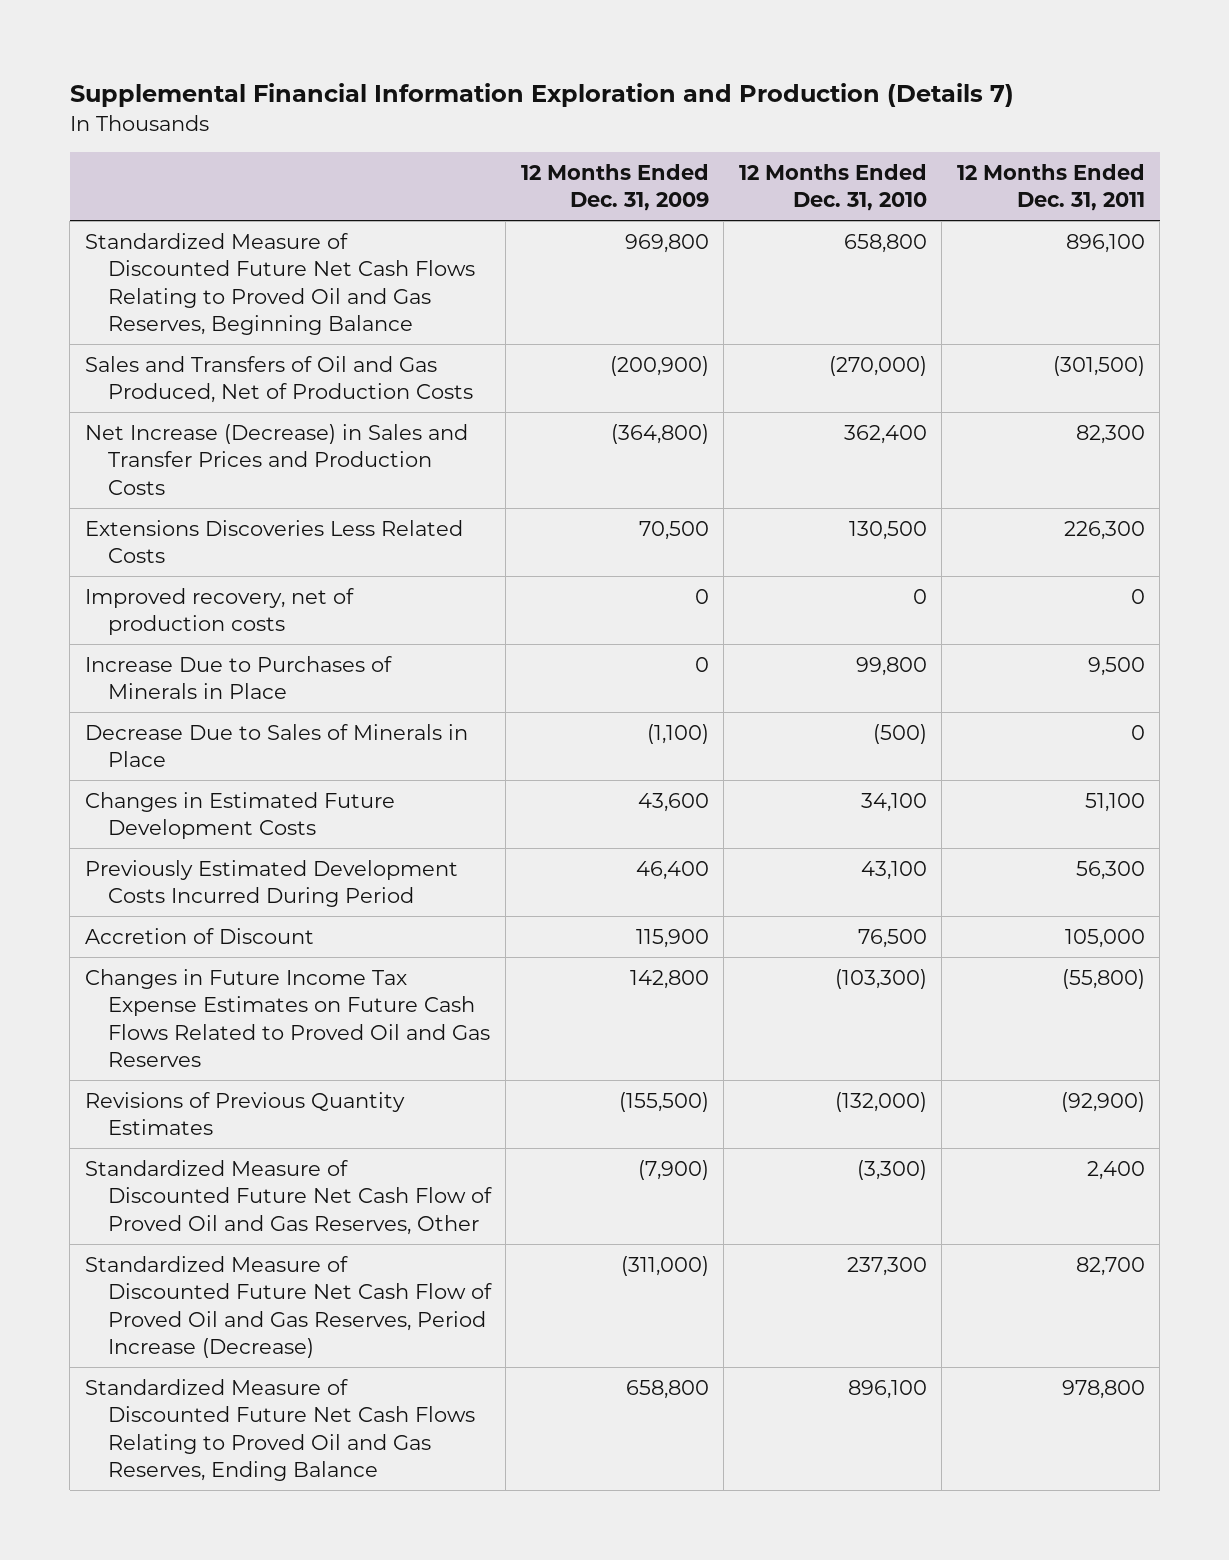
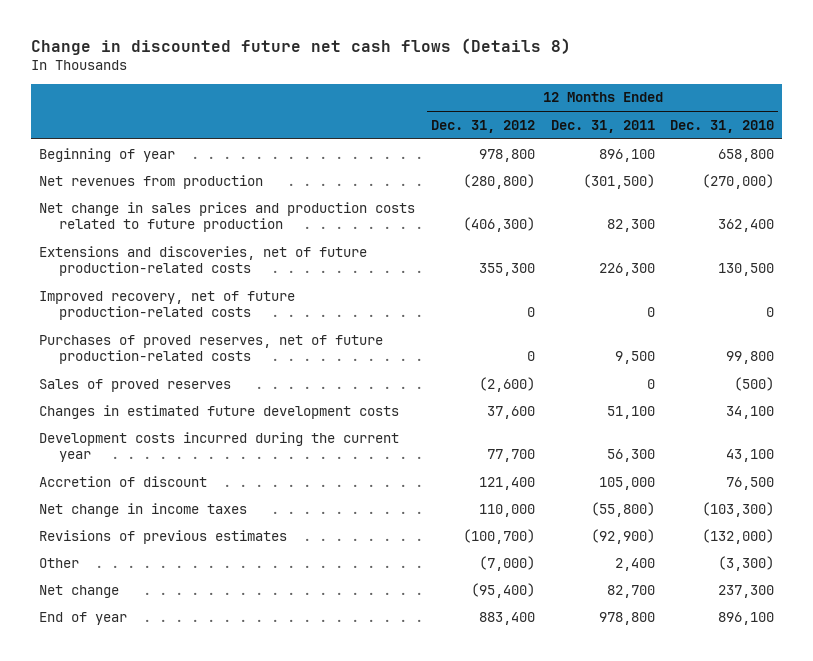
[69,83,1014,108] Supplemental Financial Information Exploration and Production (Details 7) -> [31,38,572,56] Change in discounted future net cash flows (Details 8)
[520,163,709,212] 12 Months Ended Dec. 31, 2009 -> none
none -> [430,119,535,133] Dec. 31, 2012
[84,232,475,336] Standardized Measure of Discounted Future Net Cash Flows Relating to Proved Oil and Gas Reserves, Beginning Balance -> [39,147,176,162] Beginning of year
[84,355,473,404] Sales and Transfers of Oil and Gas Produced, Net of Production Costs -> [39,174,264,189] Net revenues from production
[84,423,468,495] Net Increase (Decrease) in Sales and Transfer Prices and Production Costs -> [39,201,416,233] Net change in sales prices and production costs related to future production
[84,519,463,564] Extensions Discoveries Less Related Costs -> [39,245,368,277] Extensions and discoveries, net of future production-related costs
[84,587,354,636] Improved recovery, net of production costs -> [39,290,296,321] Improved recovery, net of future production-related costs
[84,655,392,700] Increase Due to Purchases of Minerals in Place -> [39,334,384,365] Purchases of proved reserves, net of future production-related costs
[84,723,468,768] Decrease Due to Sales of Minerals in Place -> [39,378,232,392] Sales of proved reserves
[84,791,395,840] Changes in Estimated Future Development Costs -> [39,404,400,419] Changes in estimated future development costs
[84,859,458,908] Previously Estimated Development Costs Incurred During Period -> [39,431,400,463] Development costs incurred during the current year
[84,927,314,944] Accretion of Discount -> [39,475,208,487] Accretion of discount
[84,968,490,1068] Changes in Future Income Tax Expense Estimates on Future Cash Flows Related to Proved Oil and Gas Reserves -> [39,502,248,517] Net change in income taxes
[84,1091,405,1136] Revisions of Previous Quantity Estimates -> [39,529,288,544] Revisions of previous estimates
[84,1159,492,1235] Standardized Measure of Discounted Future Net Cash Flow of Proved Oil and Gas Reserves, Other -> [39,557,80,568] Other
[84,1255,492,1359] Standardized Measure of Discounted Future Net Cash Flow of Proved Oil and Gas Reserves, Period Increase (Decrease) -> [39,584,120,598] Net change
[84,1378,475,1482] Standardized Measure of Discounted Future Net Cash Flows Relating to Proved Oil and Gas Reserves, Ending Balance -> [39,611,128,625] End of year

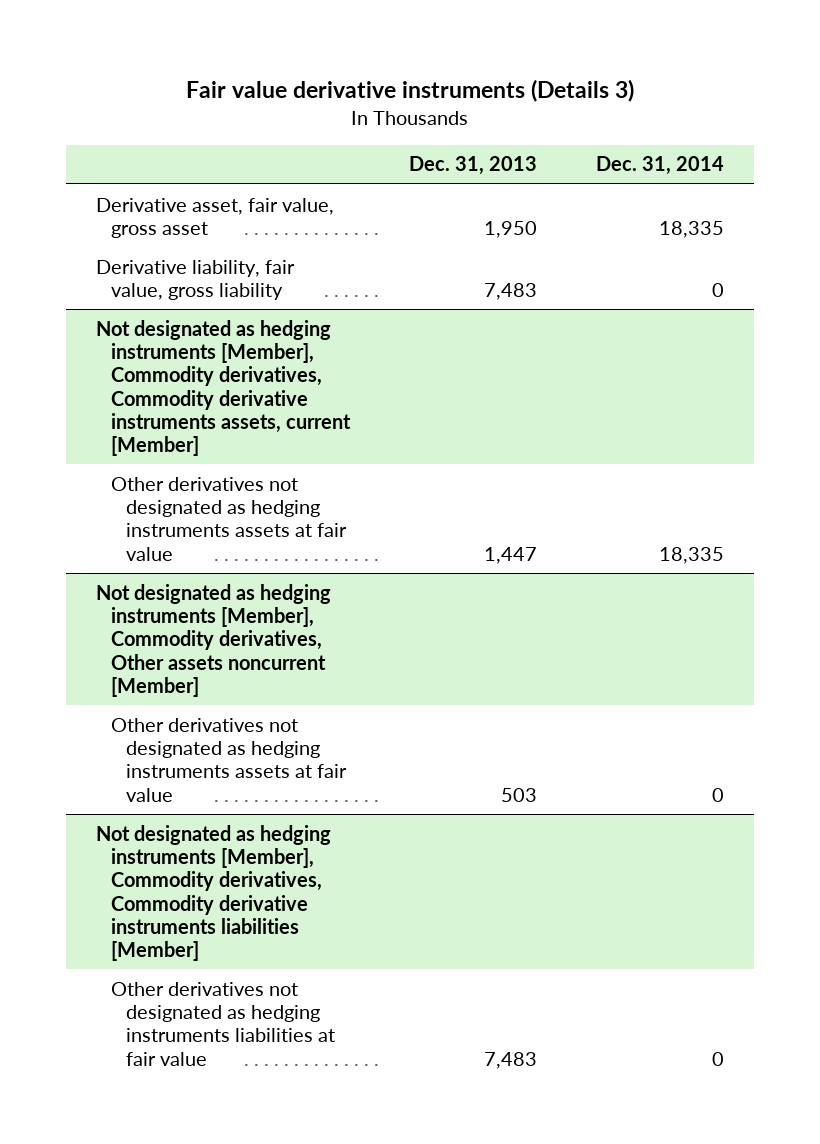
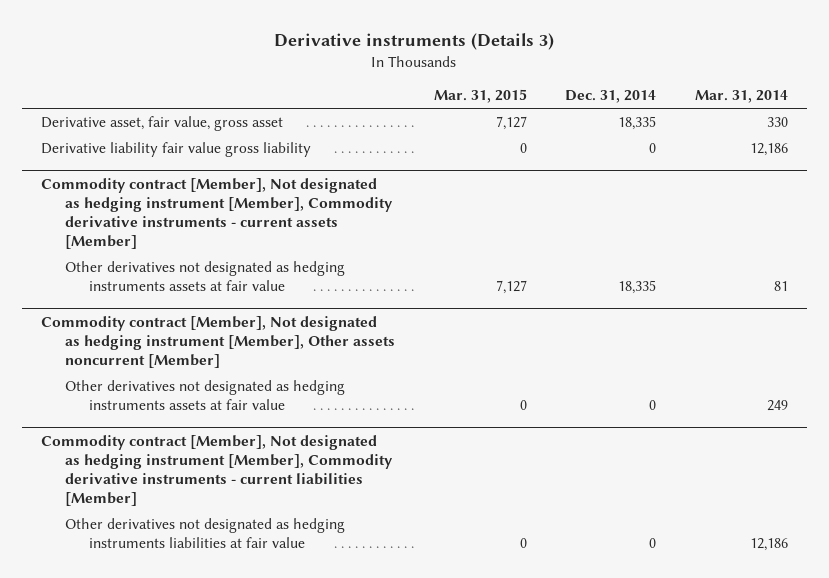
[185,78,634,102] Fair value derivative instruments (Details 3) -> [274,32,555,50] Derivative instruments (Details 3)
[408,156,537,176] Dec. 31, 2013 -> none
none -> [433,89,527,104] Mar. 31, 2015
none -> [694,90,788,104] Mar. 31, 2014
[95,259,295,300] Derivative liability, fair value, gross liability -> [40,142,311,158] Derivative liability fair value gross liability
[95,319,351,457] Not designated as hedging instruments [Member], Commodity derivatives, Commodity derivative instruments assets, current [Member] -> [40,177,394,250] Commodity contract [Member], Not designated as hedging instrument [Member], Commodity derivative instruments - current assets [Member]
[95,583,331,697] Not designated as hedging instruments [Member], Commodity derivatives, Other assets noncurrent [Member] -> [40,315,396,368] Commodity contract [Member], Not designated as hedging instrument [Member], Other assets noncurrent [Member]
[95,824,331,962] Not designated as hedging instruments [Member], Commodity derivatives, Commodity derivative instruments liabilities [Member] -> [40,434,394,507] Commodity contract [Member], Not designated as hedging instrument [Member], Commodity derivative instruments - current liabilities [Member]

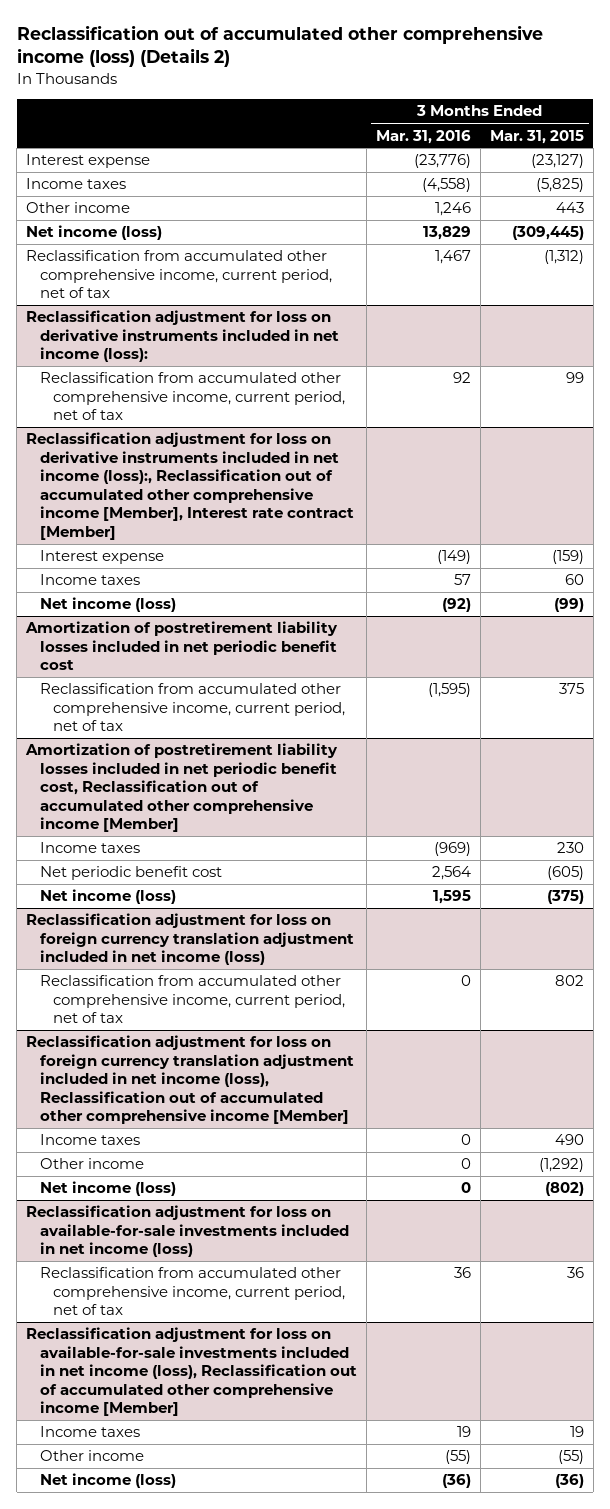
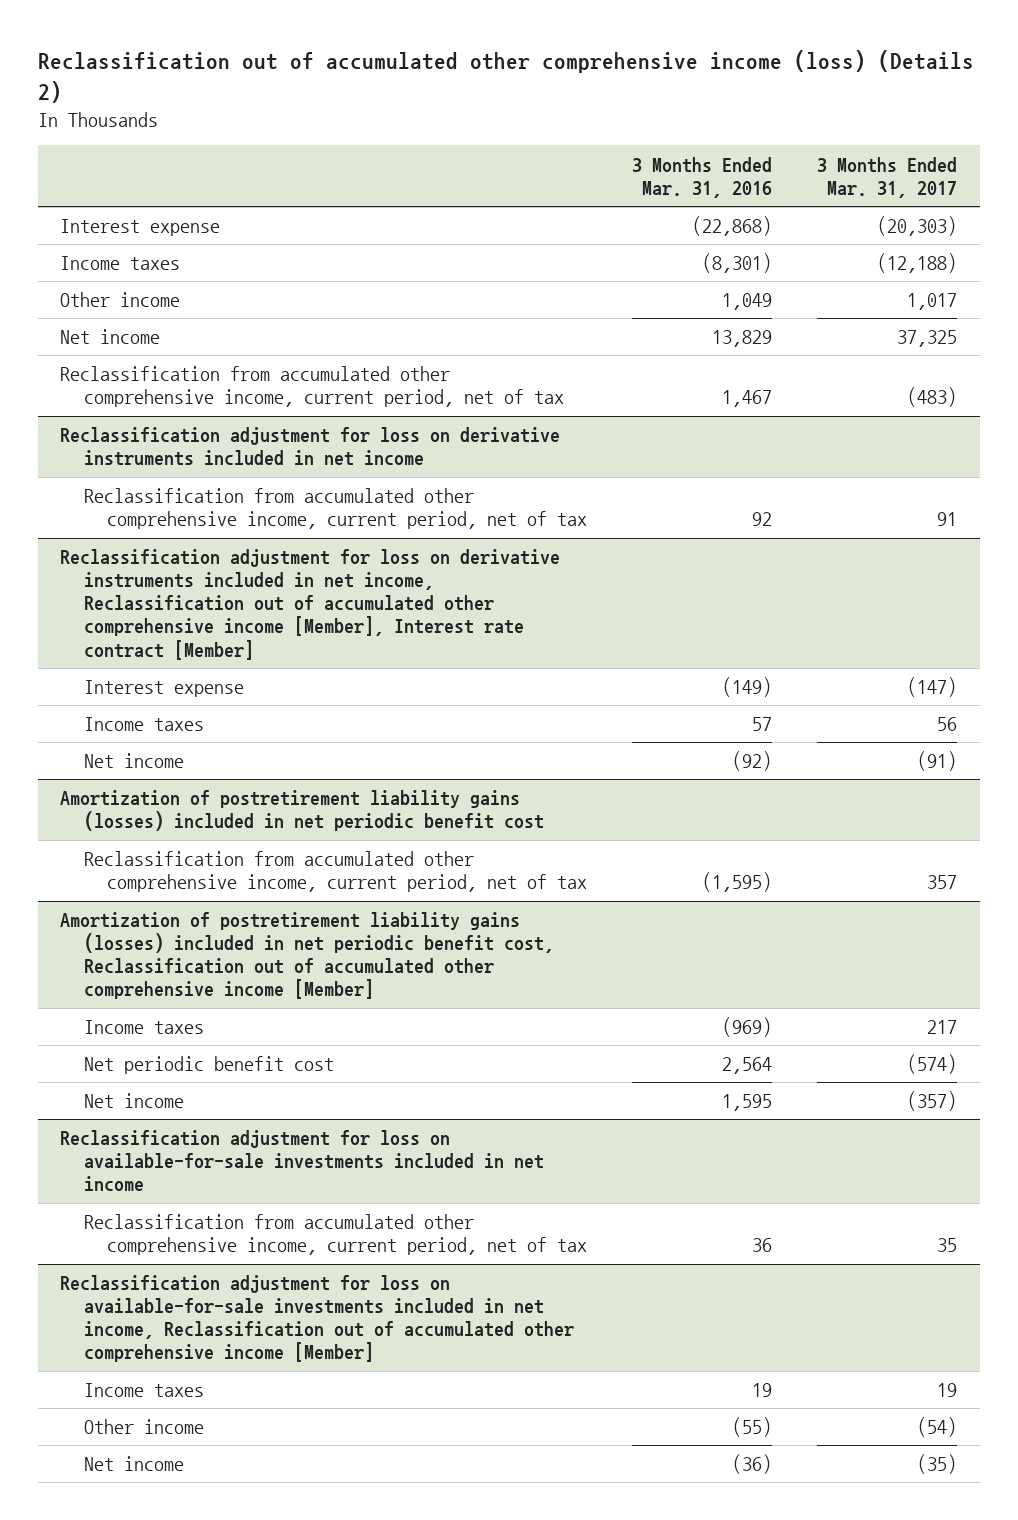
[489,129,584,144] Mar. 31, 2015 -> none
none -> [817,156,958,198] 3 Months Ended Mar. 31, 2017
[413,154,471,169] (23,776) -> [692,216,773,237] (22,868)
[421,178,471,193] (4,558) -> [702,253,773,274] (8,301)
[434,202,471,217] 1,246 -> [722,293,773,311] 1,049
[26,225,163,241] Net income (loss) -> [60,329,161,345] Net income
[26,310,339,363] Reclassification adjustment for loss on derivative instruments included in net income (loss): -> [60,427,561,467] Reclassification adjustment for loss on derivative instruments included in net income
[26,432,354,540] Reclassification adjustment for loss on derivative instruments included in net income (loss):, Reclassification out of accumulated other comprehensive income [Member], Interest rate contract [Member] -> [60,549,561,660] Reclassification adjustment for loss on derivative instruments included in net income, Reclassification out of accumulated other comprehensive income [Member], Interest rate contract [Member]
[39,597,176,613] Net income (loss) -> [83,753,184,769] Net income
[25,621,339,671] Amortization of postretirement liability losses included in net periodic benefit cost -> [60,790,544,832] Amortization of postretirement liability gains (losses) included in net periodic benefit cost
[25,743,339,833] Amortization of postretirement liability losses included in net periodic benefit cost, Reclassification out of accumulated other comprehensive income [Member] -> [60,912,554,1000] Amortization of postretirement liability gains (losses) included in net periodic benefit cost, Reclassification out of accumulated other comprehensive income [Member]
[26,913,354,966] Reclassification adjustment for loss on foreign currency translation adjustment included in net income (loss) -> none
[39,975,346,1024] Reclassification from accumulated other comprehensive income, current period, net of tax -> none
[26,1035,354,1125] Reclassification adjustment for loss on foreign currency translation adjustment included in net income (loss), Reclassification out of accumulated other comprehensive income [Member] -> none
[39,1134,140,1146] Income taxes -> none
[39,1158,144,1170] Other income -> none
[39,1181,176,1197] Net income (loss) -> none
[39,889,176,905] Net income (loss) -> [83,1093,184,1109] Net income
[26,1205,349,1258] Reclassification adjustment for loss on available-for-sale investments included in net income (loss) -> [60,1130,544,1193] Reclassification adjustment for loss on available-for-sale investments included in net income
[26,1327,357,1417] Reclassification adjustment for loss on available-for-sale investments included in net income (loss), Reclassification out of accumulated other comprehensive income [Member] -> [60,1275,574,1363] Reclassification adjustment for loss on available-for-sale investments included in net income, Reclassification out of accumulated other comprehensive income [Member]
[39,1473,176,1489] Net income (loss) -> [83,1456,184,1472] Net income

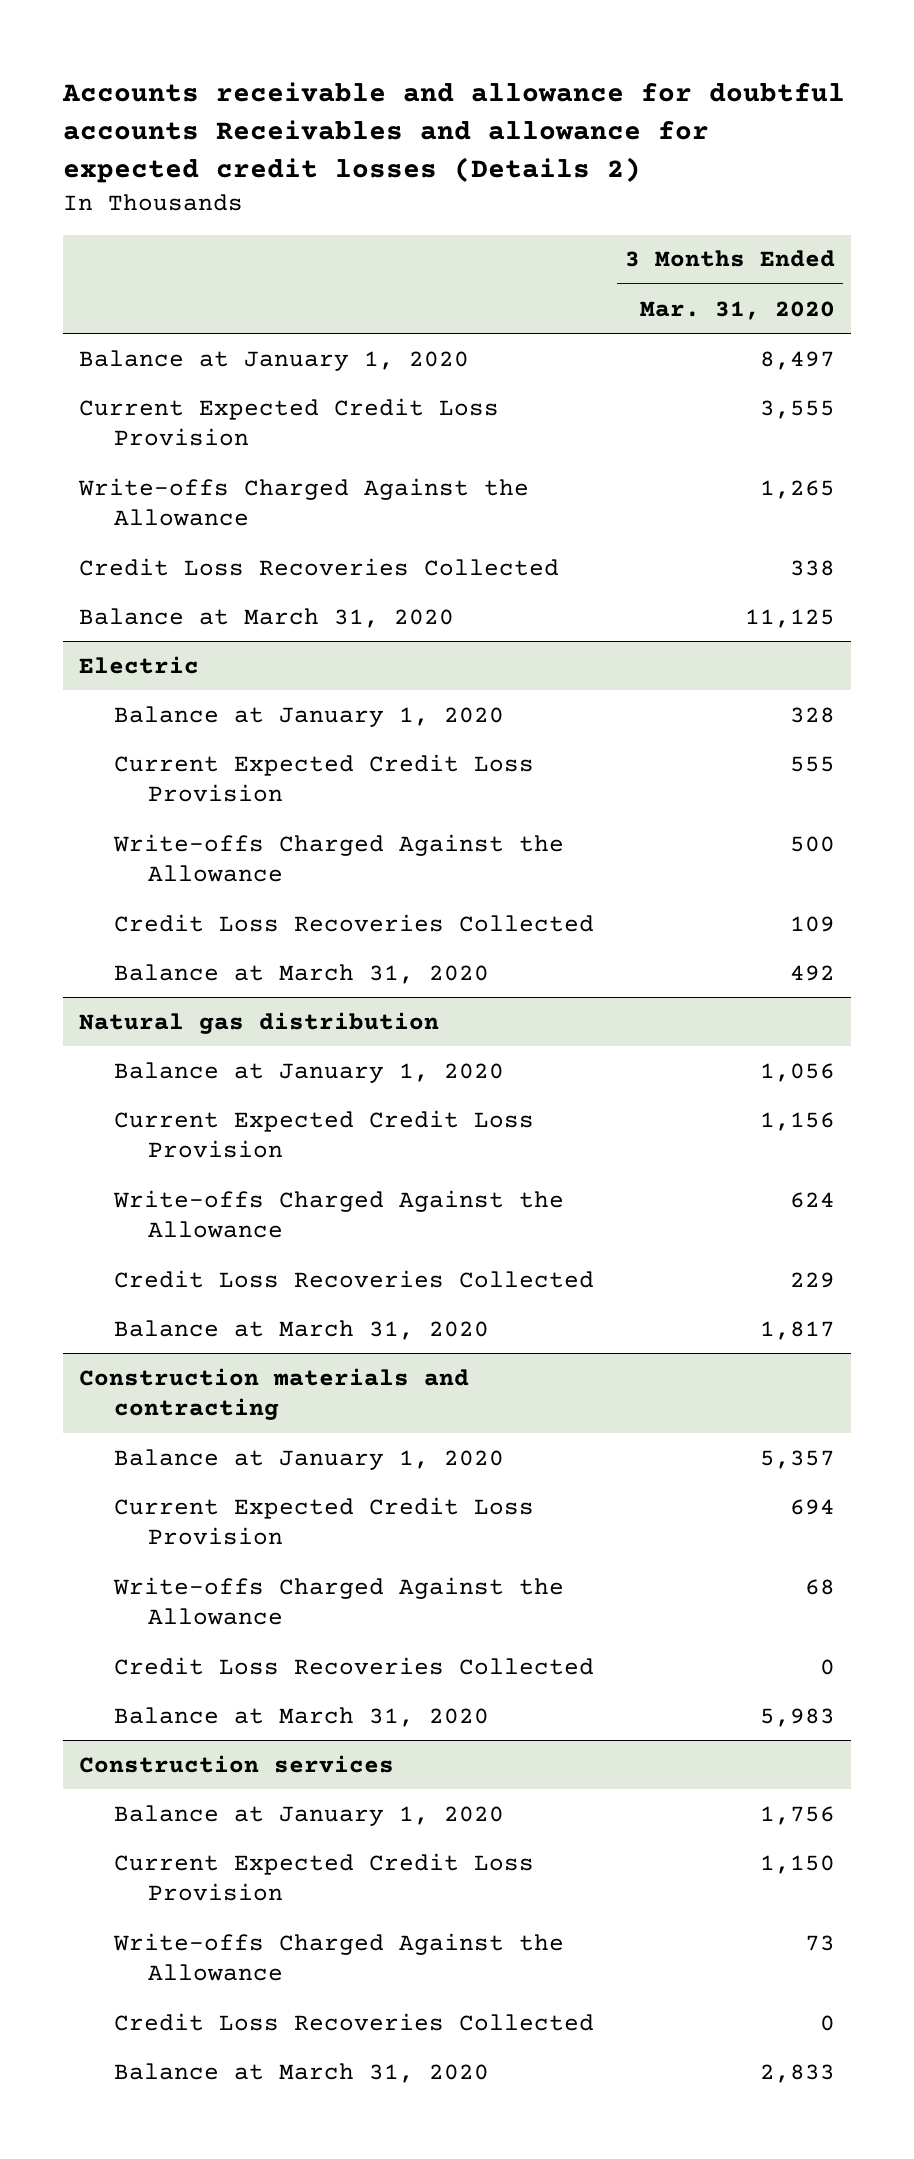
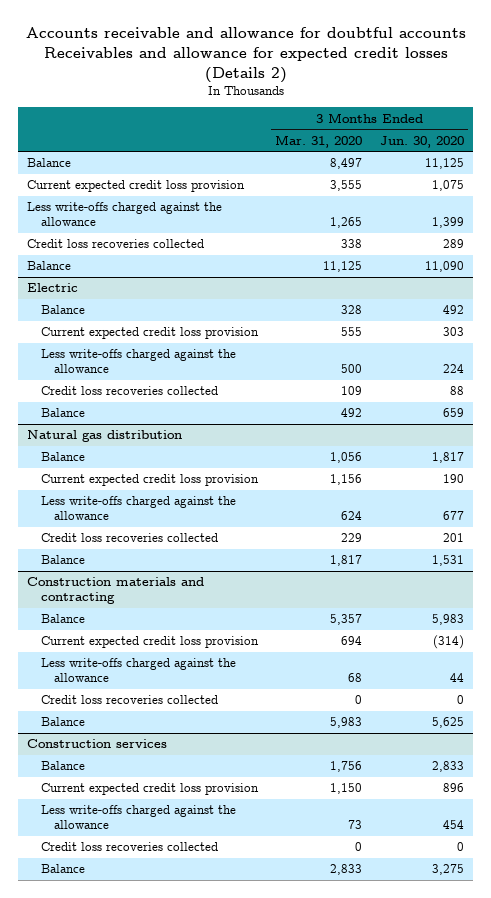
none -> [379,135,464,148] Jun. 30, 2020
[78,349,469,371] Balance at January 1, 2020 -> [27,158,72,168] Balance
[78,397,499,447] Current Expected Credit Loss Provision -> [27,180,246,193] Current expected credit loss provision
[77,477,529,527] Write-offs Charged Against the Allowance -> [27,202,223,227] Less write-offs charged against the allowance
[78,557,559,576] Credit Loss Recoveries Collected -> [27,239,205,249] Credit loss recoveries collected
[78,607,454,628] Balance at March 31, 2020 -> [27,261,72,271] Balance
[113,705,504,727] Balance at January 1, 2020 -> [40,305,85,315] Balance
[113,753,534,803] Current Expected Credit Loss Provision -> [40,327,259,340] Current expected credit loss provision
[112,833,564,883] Write-offs Charged Against the Allowance -> [40,349,236,374] Less write-offs charged against the allowance
[113,913,594,932] Credit Loss Recoveries Collected -> [40,386,218,396] Credit loss recoveries collected
[113,963,489,984] Balance at March 31, 2020 -> [40,408,85,418] Balance
[113,1061,504,1083] Balance at January 1, 2020 -> [40,452,85,462] Balance
[113,1109,534,1159] Current Expected Credit Loss Provision -> [40,474,259,487] Current expected credit loss provision
[112,1189,564,1239] Write-offs Charged Against the Allowance -> [40,496,236,521] Less write-offs charged against the allowance
[113,1269,594,1288] Credit Loss Recoveries Collected -> [40,533,218,543] Credit loss recoveries collected
[113,1319,489,1340] Balance at March 31, 2020 -> [40,555,85,565] Balance
[113,1448,504,1470] Balance at January 1, 2020 -> [40,614,85,624] Balance
[113,1496,534,1546] Current Expected Credit Loss Provision -> [40,636,259,649] Current expected credit loss provision
[112,1576,564,1626] Write-offs Charged Against the Allowance -> [40,658,236,683] Less write-offs charged against the allowance
[113,1656,594,1675] Credit Loss Recoveries Collected -> [40,695,218,705] Credit loss recoveries collected
[113,1706,489,1727] Balance at March 31, 2020 -> [40,717,85,727] Balance
[113,1804,504,1826] Balance at January 1, 2020 -> [40,761,85,771] Balance
[113,1852,534,1902] Current Expected Credit Loss Provision -> [40,783,259,796] Current expected credit loss provision
[112,1932,564,1982] Write-offs Charged Against the Allowance -> [40,805,236,830] Less write-offs charged against the allowance
[113,2012,594,2031] Credit Loss Recoveries Collected -> [40,842,218,852] Credit loss recoveries collected
[113,2062,489,2083] Balance at March 31, 2020 -> [40,864,85,874] Balance

